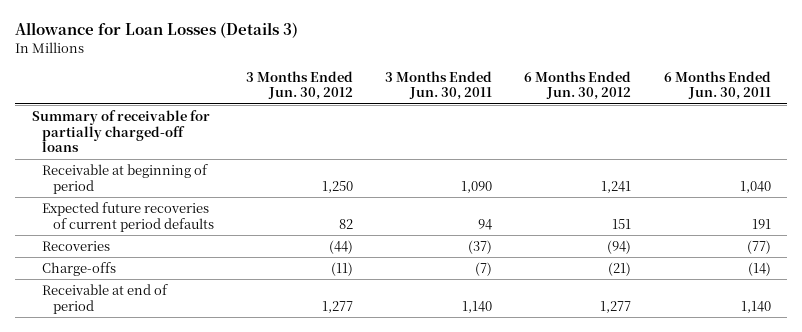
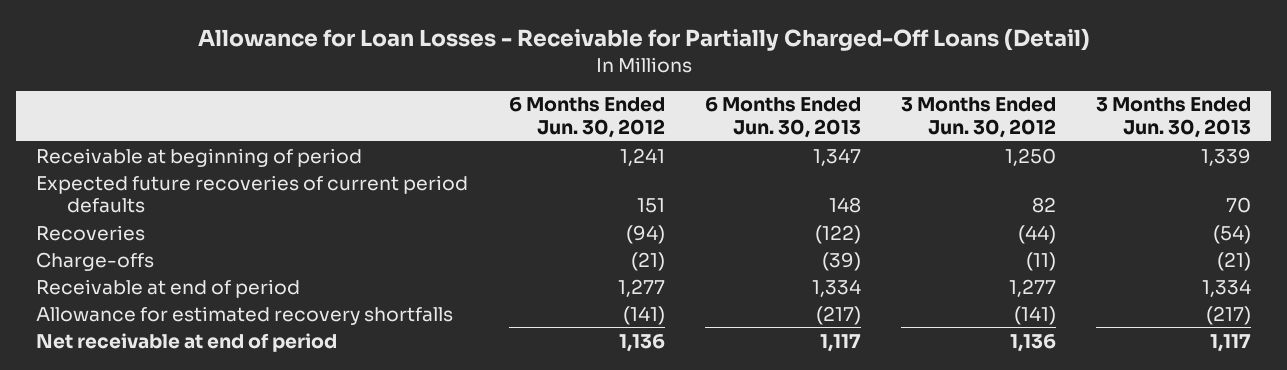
[15,22,299,39] Allowance for Loan Losses (Details 3) -> [197,28,1090,52] Allowance for Loan Losses - Receivable for Partially Charged-Off Loans (Detail)
[385,70,493,101] 3 Months Ended Jun. 30, 2011 -> none
[663,70,771,101] 6 Months Ended Jun. 30, 2011 -> none
none -> [704,97,861,138] 6 Months Ended Jun. 30, 2013
none -> [1095,97,1251,138] 3 Months Ended Jun. 30, 2013
[31,109,210,153] Summary of receivable for partially charged-off loans -> none
none -> [36,305,454,325] Allowance for estimated recovery shortfalls
none -> [36,332,338,352] Net receivable at end of period

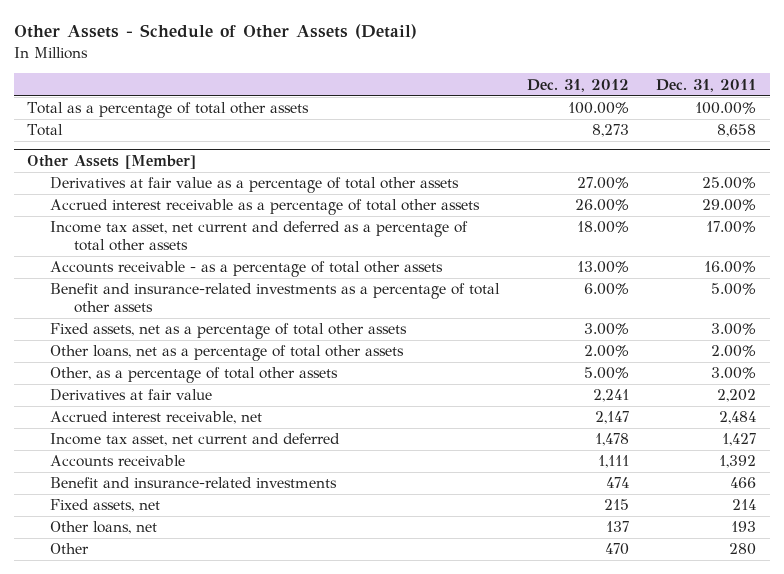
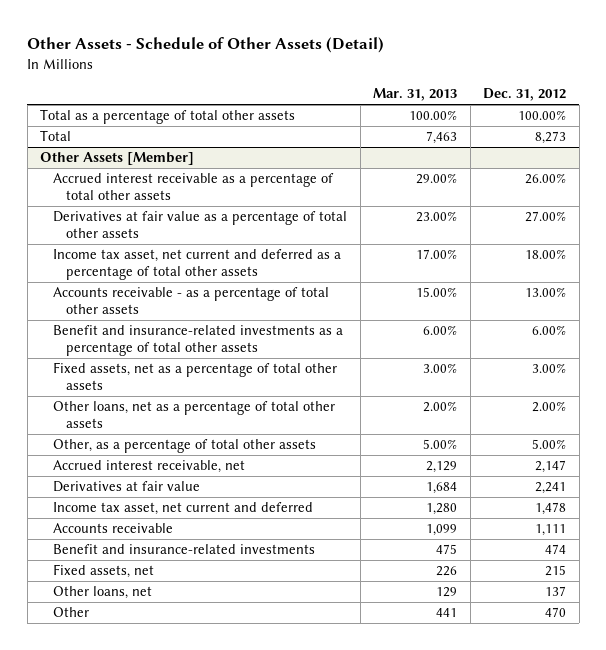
[656,78,757,92] Dec. 31, 2011 -> none
none -> [373,88,458,102] Mar. 31, 2013
[50,177,460,194] Derivatives at fair value as a percentage of total other assets -> [53,211,348,239] Derivatives at fair value as a percentage of total other assets
[50,389,213,402] Derivatives at fair value -> [53,481,201,493] Derivatives at fair value

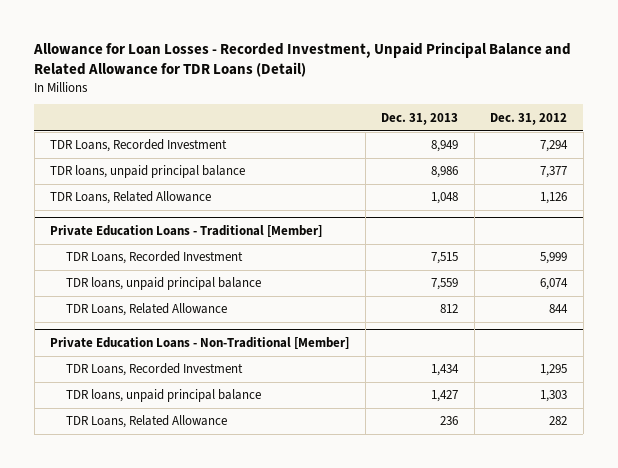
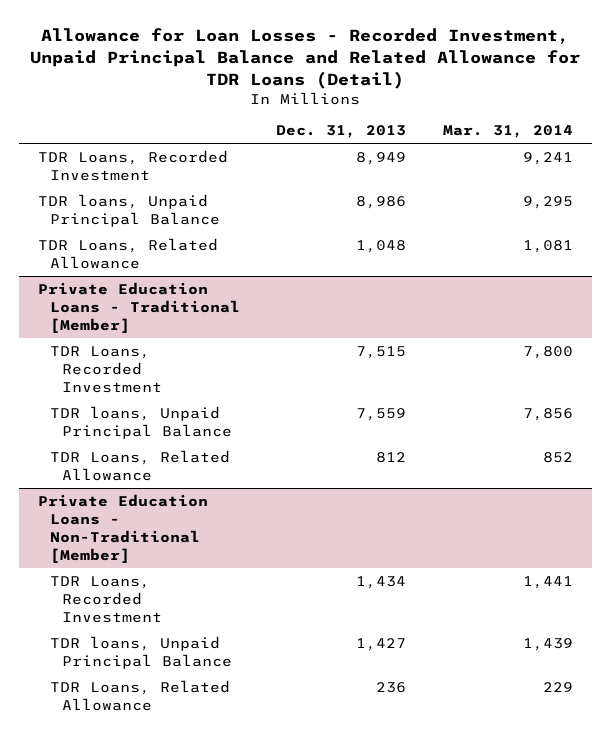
[490,112,568,125] Dec. 31, 2012 -> none
none -> [443,125,574,139] Mar. 31, 2014
[50,165,246,179] TDR loans, unpaid principal balance -> [37,193,220,227] TDR loans, Unpaid Principal Balance
[65,277,261,291] TDR loans, unpaid principal balance -> [49,405,232,439] TDR loans, Unpaid Principal Balance
[65,389,261,403] TDR loans, unpaid principal balance -> [49,635,232,669] TDR loans, Unpaid Principal Balance

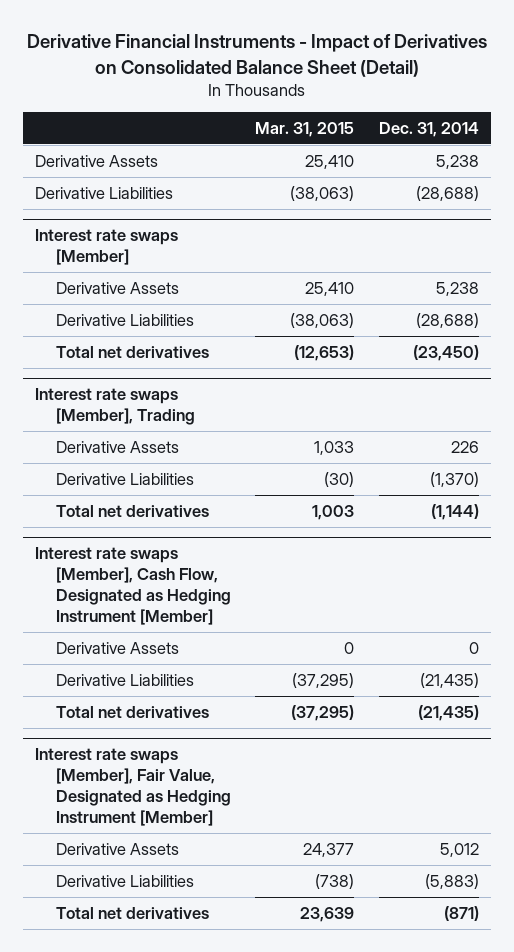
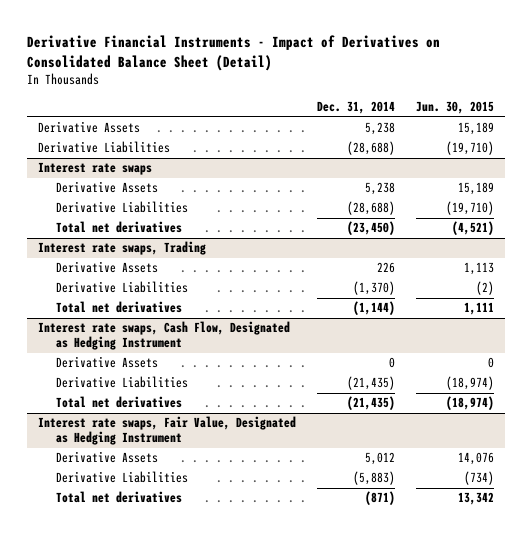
[255,121,355,137] Mar. 31, 2015 -> none
none -> [416,101,495,115] Jun. 30, 2015
[35,229,179,266] Interest rate swaps [Member] -> [37,162,152,176] Interest rate swaps
[35,388,195,426] Interest rate swaps [Member], Trading -> [37,241,206,256] Interest rate swaps, Trading
[35,547,231,625] Interest rate swaps [Member], Cash Flow, Designated as Hedging Instrument [Member] -> [37,321,290,351] Interest rate swaps, Cash Flow, Designated as Hedging Instrument
[35,748,231,826] Interest rate swaps [Member], Fair Value, Designated as Hedging Instrument [Member] -> [37,416,296,446] Interest rate swaps, Fair Value, Designated as Hedging Instrument

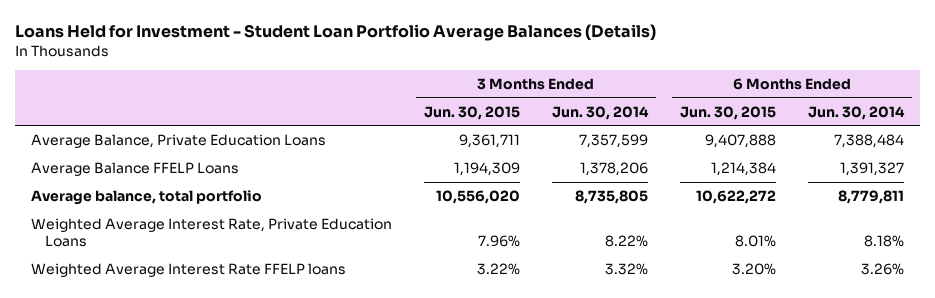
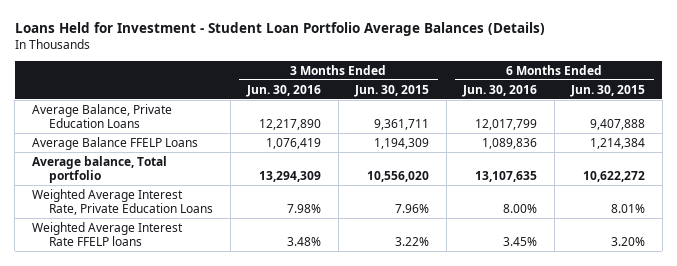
[551,105,649,120] Jun. 30, 2014 -> none
[807,105,905,120] Jun. 30, 2014 -> none
none -> [246,84,322,97] Jun. 30, 2016
none -> [462,84,538,97] Jun. 30, 2016
[30,190,262,206] Average balance, total portfolio -> [31,155,167,184] Average balance, Total portfolio

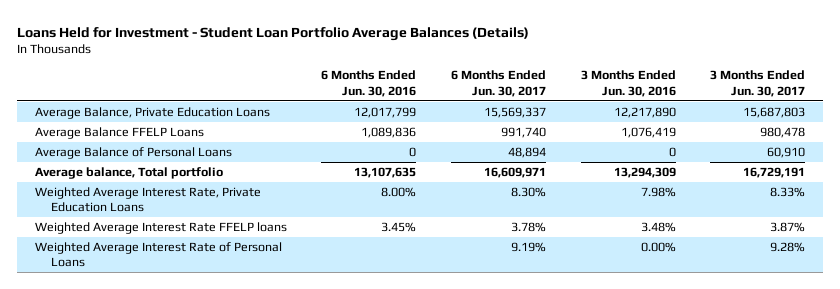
[354,84,430,97] Jun. 30, 2015 -> none
[570,84,646,97] Jun. 30, 2015 -> none
none -> [450,70,546,97] 6 Months Ended Jun. 30, 2017
none -> [710,70,806,97] 3 Months Ended Jun. 30, 2017
none -> [34,146,232,159] Average Balance of Personal Loans
none -> [34,241,282,268] Weighted Average Interest Rate of Personal Loans

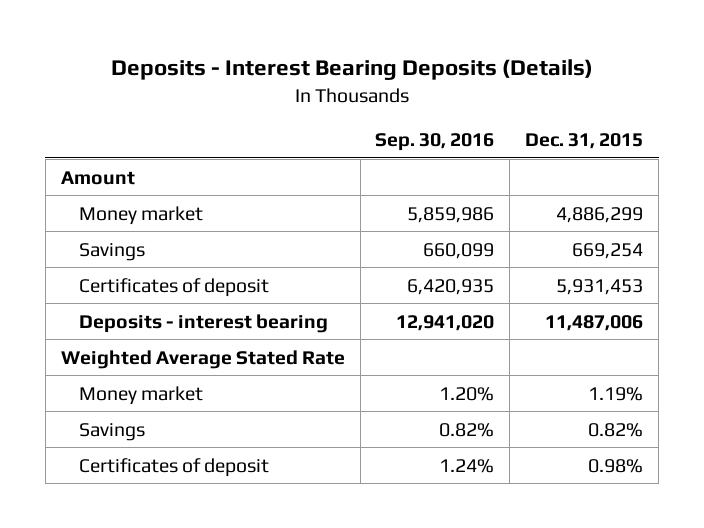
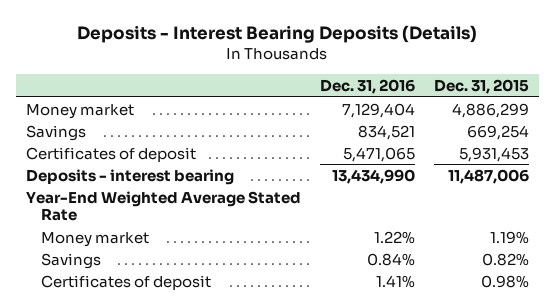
[375,132,495,151] Sep. 30, 2016 -> none
none -> [319,78,415,94] Dec. 31, 2016
[60,170,135,185] Amount -> none
[60,349,345,369] Weighted Average Stated Rate -> [25,190,301,222] Year-End Weighted Average Stated Rate

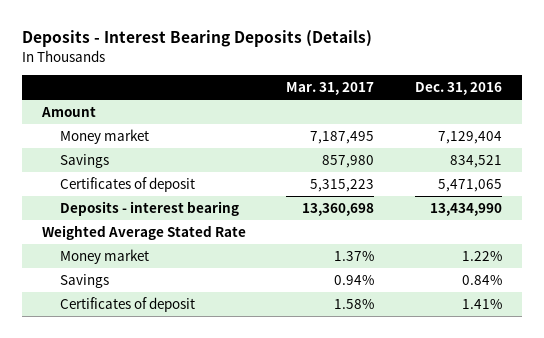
[434,78,530,94] Dec. 31, 2015 -> none
none -> [286,82,375,96] Mar. 31, 2017
none -> [41,105,97,117] Amount
[25,190,301,222] Year-End Weighted Average Stated Rate -> [42,224,247,240] Weighted Average Stated Rate

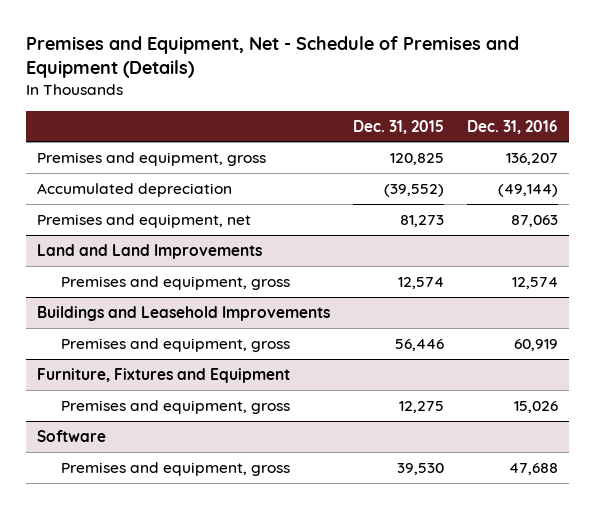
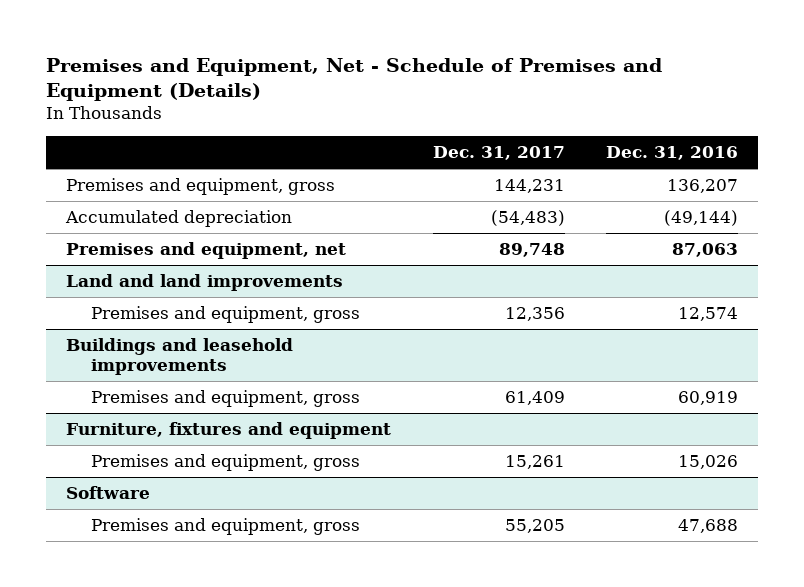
[353,119,445,134] Dec. 31, 2015 -> none
none -> [432,146,565,161] Dec. 31, 2017
[37,243,263,259] Land and Land Improvements -> [66,274,344,292] Land and land improvements
[37,305,331,321] Buildings and Leasehold Improvements -> [66,338,294,375] Buildings and leasehold improvements
[37,367,291,383] Furniture, Fixtures and Equipment -> [66,422,392,440] Furniture, fixtures and equipment

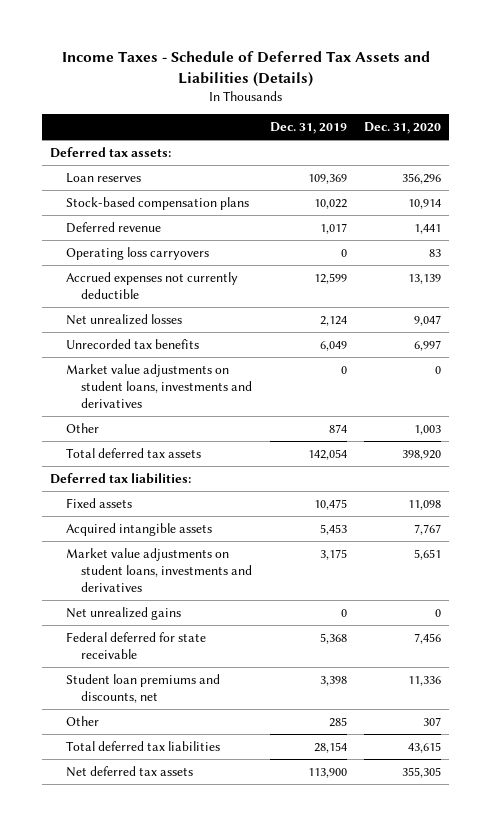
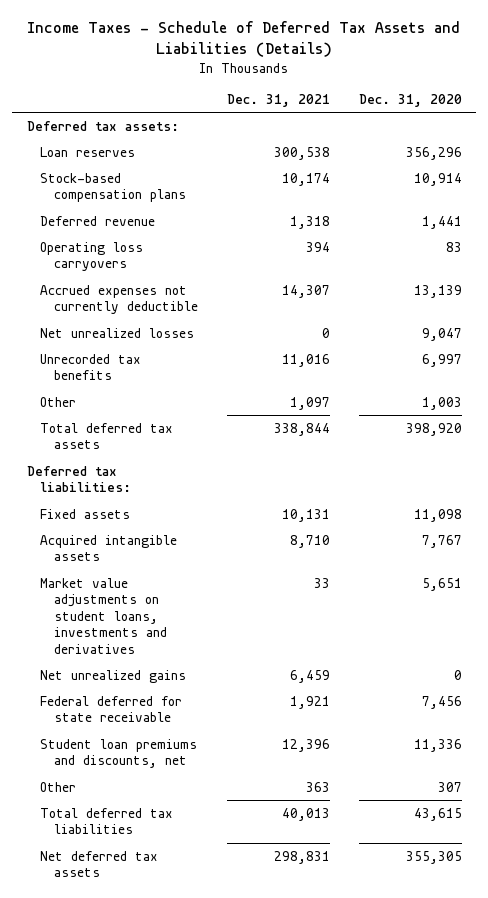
[269,122,347,135] Dec. 31, 2019 -> none
none -> [226,93,330,107] Dec. 31, 2021
[65,363,253,408] Market value adjustments on student loans, investments and derivatives -> none

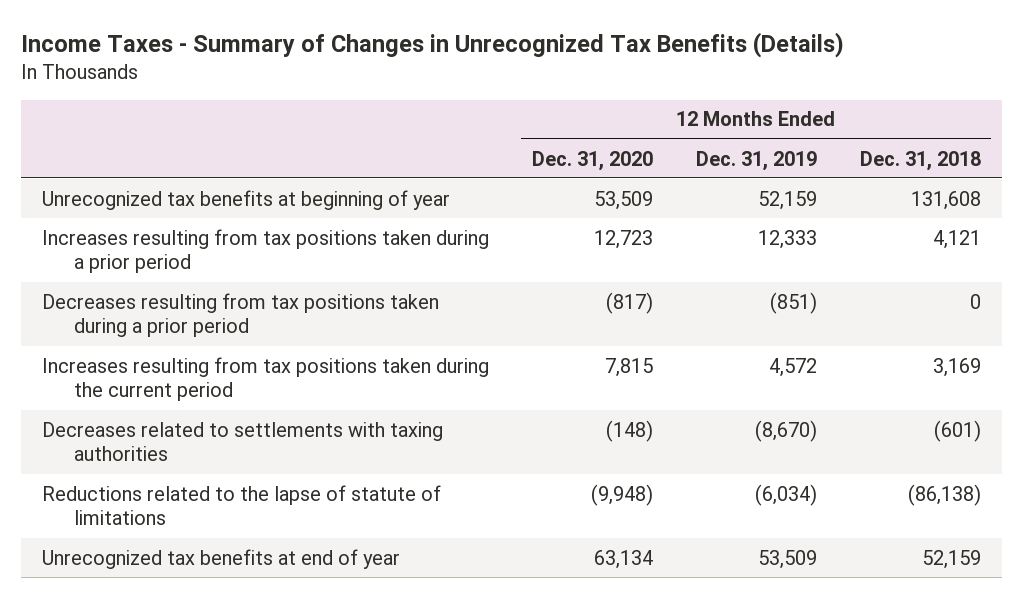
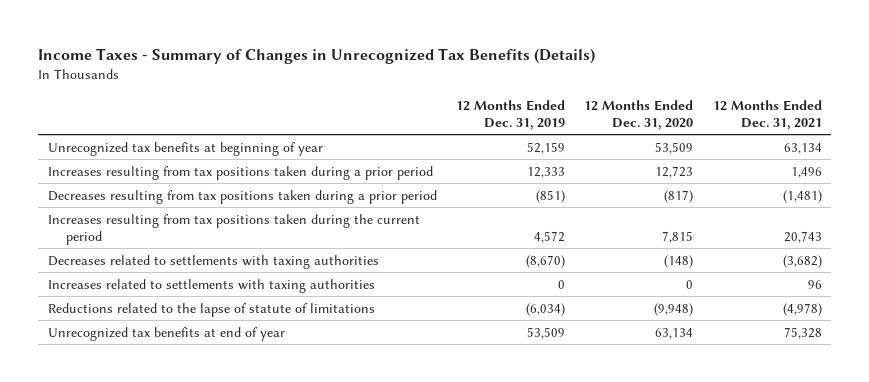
[859,150,981,171] Dec. 31, 2018 -> none
none -> [712,99,822,130] 12 Months Ended Dec. 31, 2021
none -> [47,278,375,293] Increases related to settlements with taxing authorities

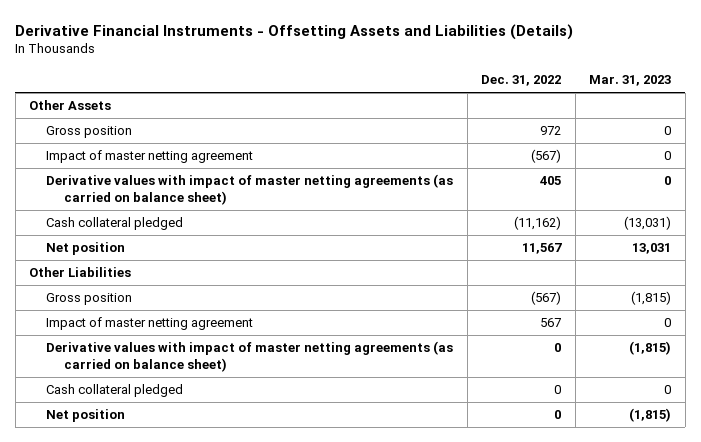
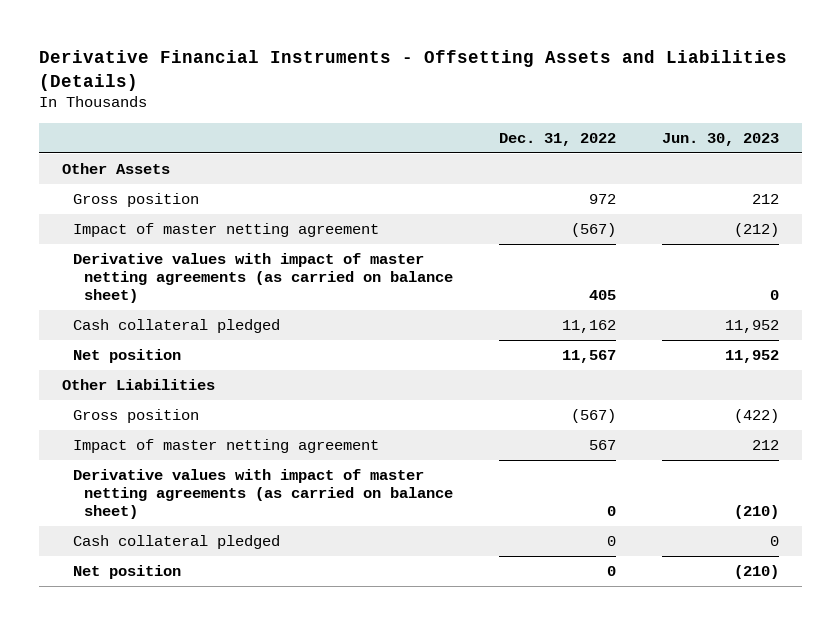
[589,74,672,86] Mar. 31, 2023 -> none
none -> [661,132,779,146] Jun. 30, 2023
[514,216,562,231] (11,162) -> [561,320,616,334] 11,162

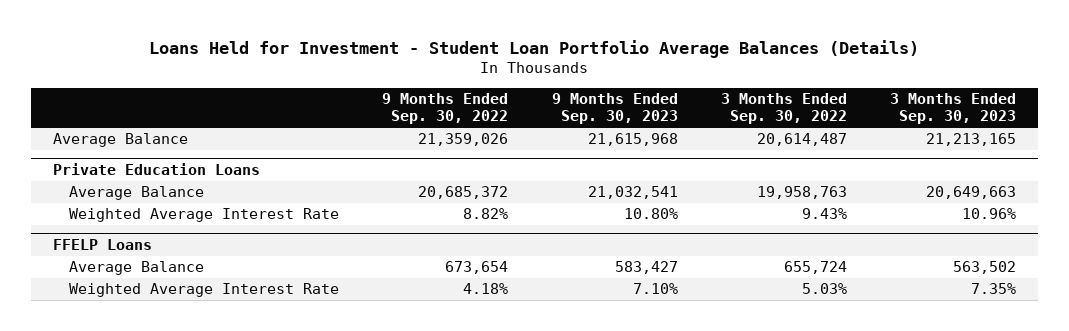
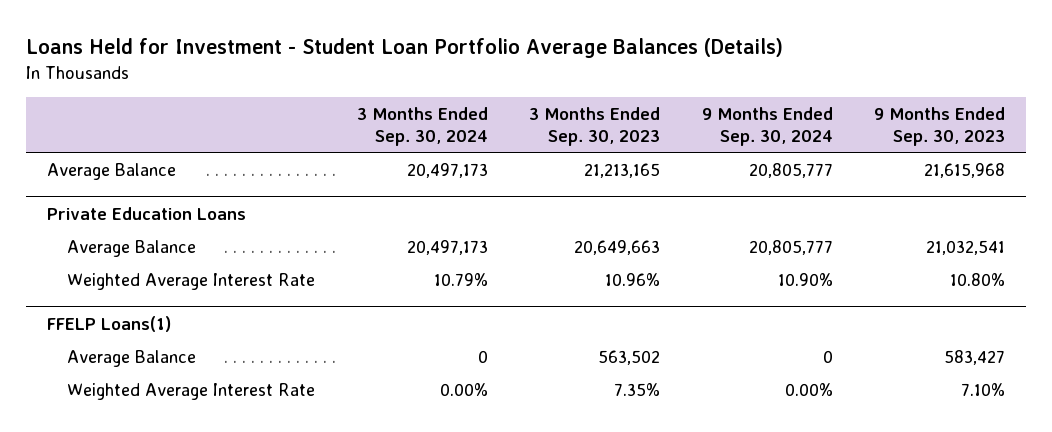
[382,92,509,125] 9 Months Ended Sep. 30, 2022 -> none
[721,92,848,125] 3 Months Ended Sep. 30, 2022 -> none
none -> [356,106,488,146] 3 Months Ended Sep. 30, 2024
none -> [701,106,833,146] 9 Months Ended Sep. 30, 2024
[52,238,152,250] FFELP Loans -> [46,315,171,332] FFELP Loans(1)

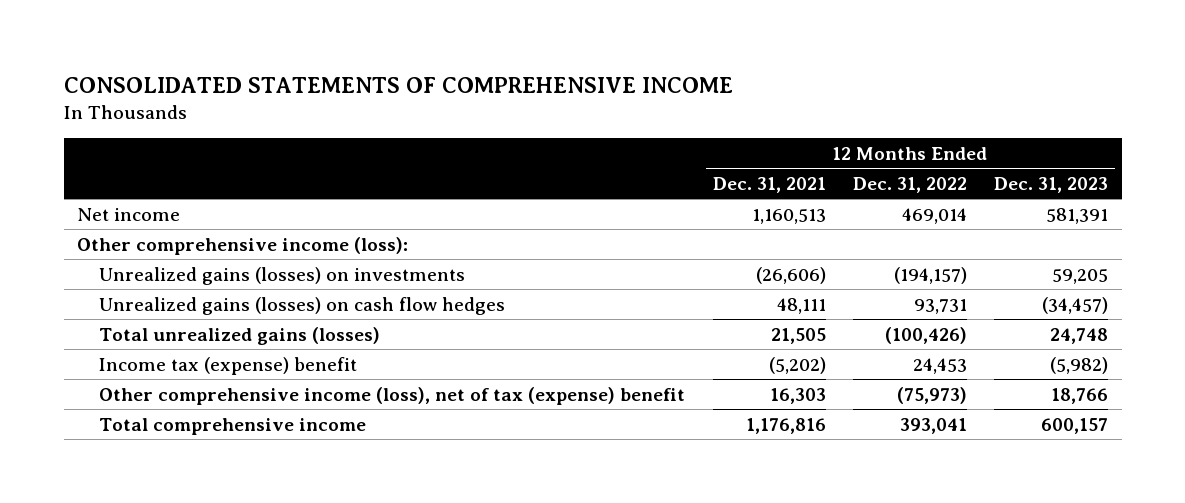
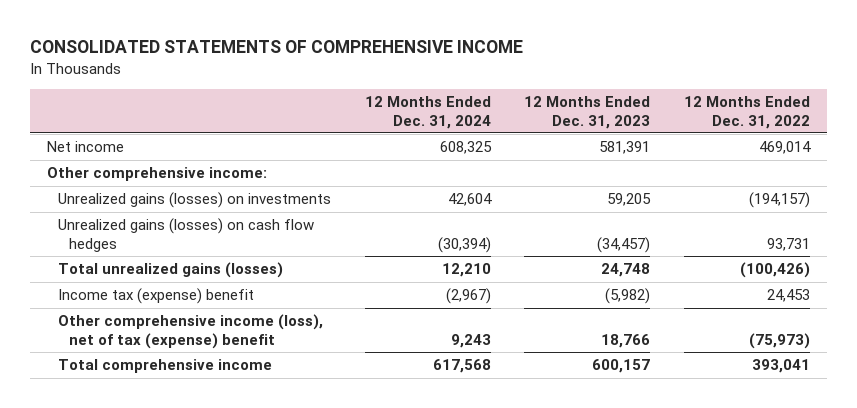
[712,176,826,193] Dec. 31, 2021 -> none
none -> [364,96,491,129] 12 Months Ended Dec. 31, 2024
[77,236,409,255] Other comprehensive income (loss): -> [46,167,267,182] Other comprehensive income:

